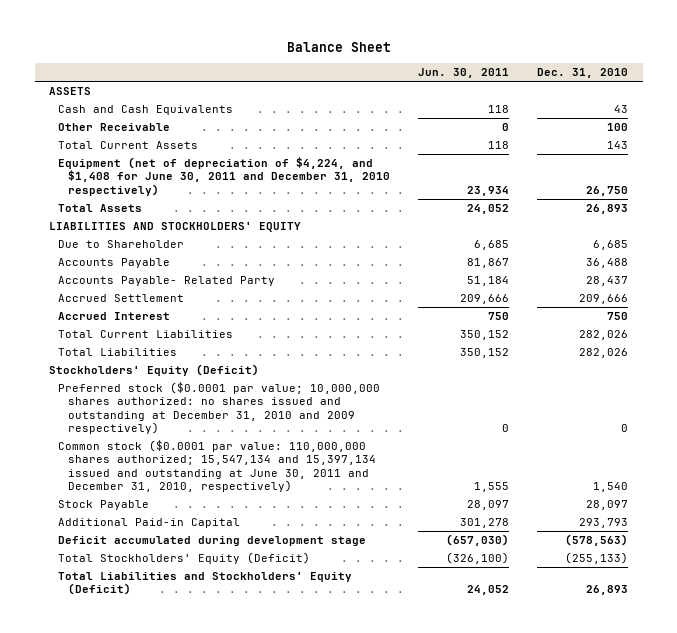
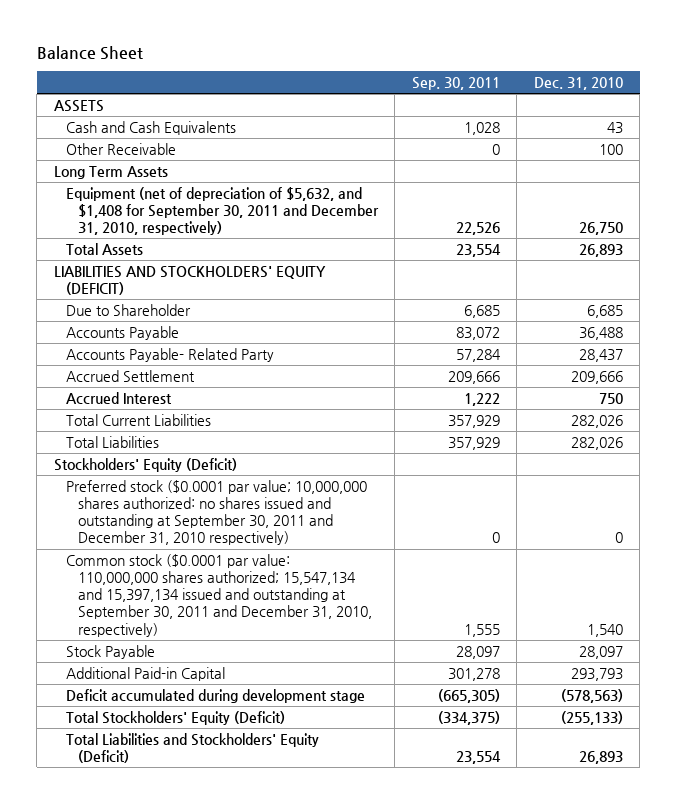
[418,68,510,79] Jun. 30, 2011 -> none
none -> [411,77,500,91] Sep. 30, 2011
[58,141,199,150] Total Current Assets -> none
none -> [53,165,168,179] Long Term Assets
[58,157,391,196] Equipment (net of depreciation of $4,224, and $1,408 for June 30, 2011 and December 31, 2010 respectively) -> [65,186,379,236] Equipment (net of depreciation of $5,632, and $1,408 for September 30, 2011 and December 31, 2010, respectively)
[48,222,301,233] LIABILITIES AND STOCKHOLDERS' EQUITY -> [53,265,326,295] LIABILITIES AND STOCKHOLDERS' EQUITY (DEFICIT)
[58,382,381,434] Preferred stock ($0.0001 par value; 10,000,000 shares authorized: no shares issued and outstanding at December 31, 2010 and 2009 respectively) -> [65,479,367,546] Preferred stock ($0.0001 par value; 10,000,000 shares authorized: no shares issued and outstanding at September 30, 2011 and December 31, 2010 respectively)
[58,440,377,492] Common stock ($0.0001 par value: 110,000,000 shares authorized; 15,547,134 and 15,397,134 issued and outstanding at June 30, 2011 and December 31, 2010, respectively) -> [65,553,372,637] Common stock ($0.0001 par value: 110,000,000 shares authorized; 15,547,134 and 15,397,134 issued and outstanding at September 30, 2011 and December 31, 2010, respectively)

